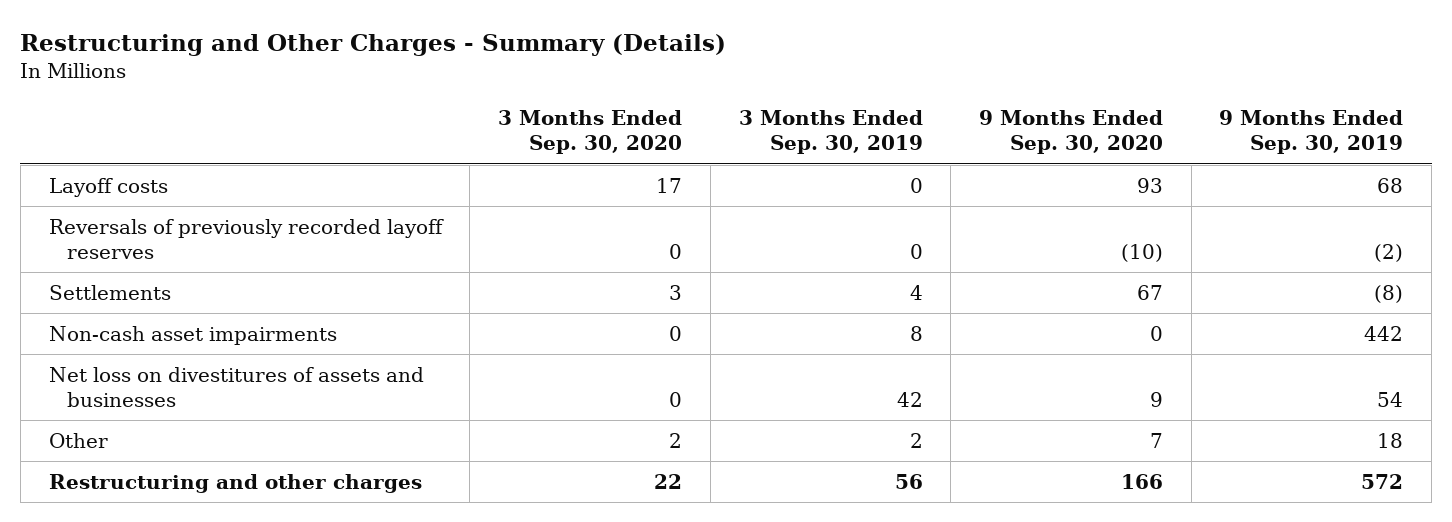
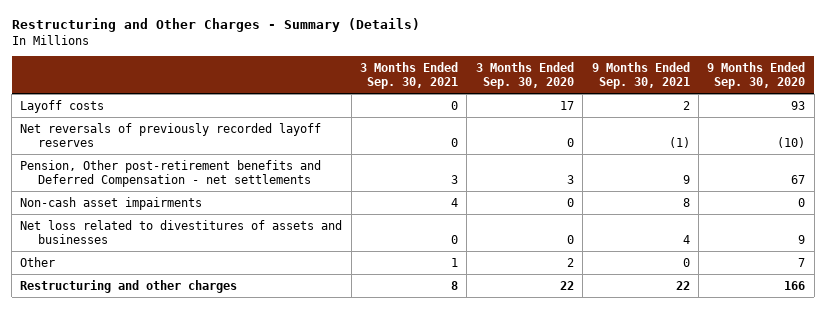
[738,109,923,155] 3 Months Ended Sep. 30, 2019 -> none
[1219,109,1404,155] 9 Months Ended Sep. 30, 2019 -> none
none -> [360,61,459,90] 3 Months Ended Sep. 30, 2021
none -> [591,61,690,90] 9 Months Ended Sep. 30, 2021
[48,218,444,260] Reversals of previously recorded layoff reserves -> [20,122,322,148] Net reversals of previously recorded layoff reserves
[48,284,171,300] Settlements -> [20,159,322,188] Pension, Other post-retirement benefits and Deferred Compensation - net settlements
[48,366,424,408] Net loss on divestitures of assets and businesses -> [20,219,343,245] Net loss related to divestitures of assets and businesses

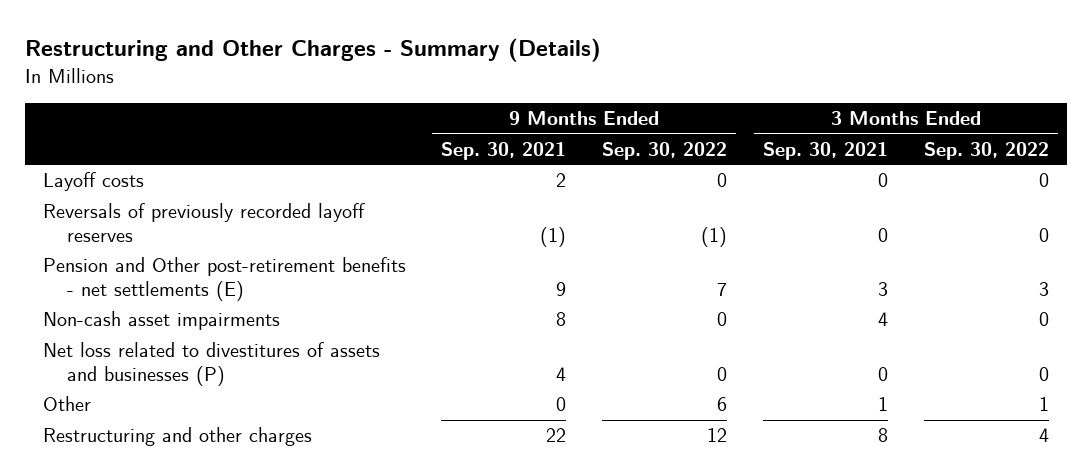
[475,61,574,90] 3 Months Ended Sep. 30, 2020 -> none
[707,61,806,90] 9 Months Ended Sep. 30, 2020 -> none
none -> [602,141,728,160] Sep. 30, 2022
none -> [923,141,1049,160] Sep. 30, 2022
[20,122,322,148] Net reversals of previously recorded layoff reserves -> [42,203,365,242] Reversals of previously recorded layoff reserves
[20,159,322,188] Pension, Other post-retirement benefits and Deferred Compensation - net settlements -> [42,257,406,301] Pension and Other post-retirement benefits - net settlements (E)
[20,219,343,245] Net loss related to divestitures of assets and businesses -> [42,342,380,386] Net loss related to divestitures of assets and businesses (P)

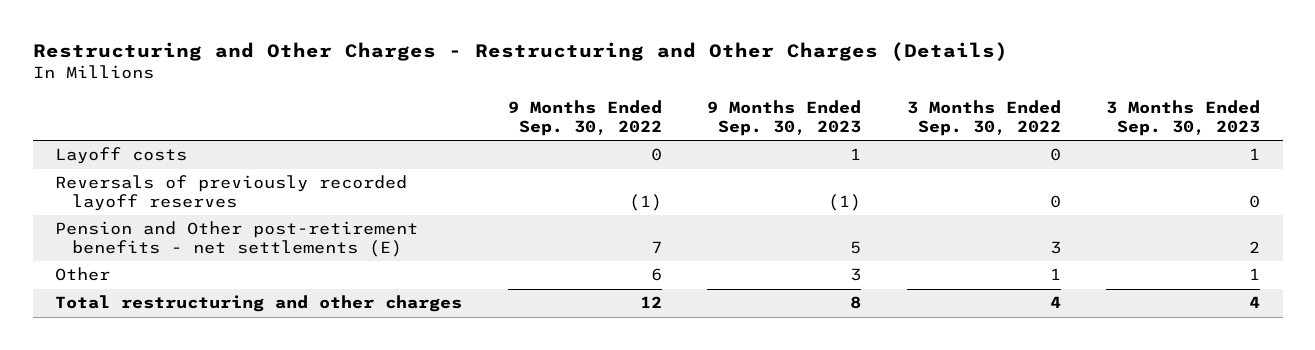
[24,37,601,62] Restructuring and Other Charges - Summary (Details) -> [32,42,1008,62] Restructuring and Other Charges - Restructuring and Other Charges (Details)
[441,141,567,160] Sep. 30, 2021 -> none
[763,141,889,160] Sep. 30, 2021 -> none
none -> [707,100,862,136] 9 Months Ended Sep. 30, 2023
none -> [1106,100,1261,136] 3 Months Ended Sep. 30, 2023
[42,311,280,331] Non-cash asset impairments -> none
[42,342,380,386] Net loss related to divestitures of assets and businesses (P) -> none
[42,427,312,447] Restructuring and other charges -> [55,295,463,313] Total restructuring and other charges

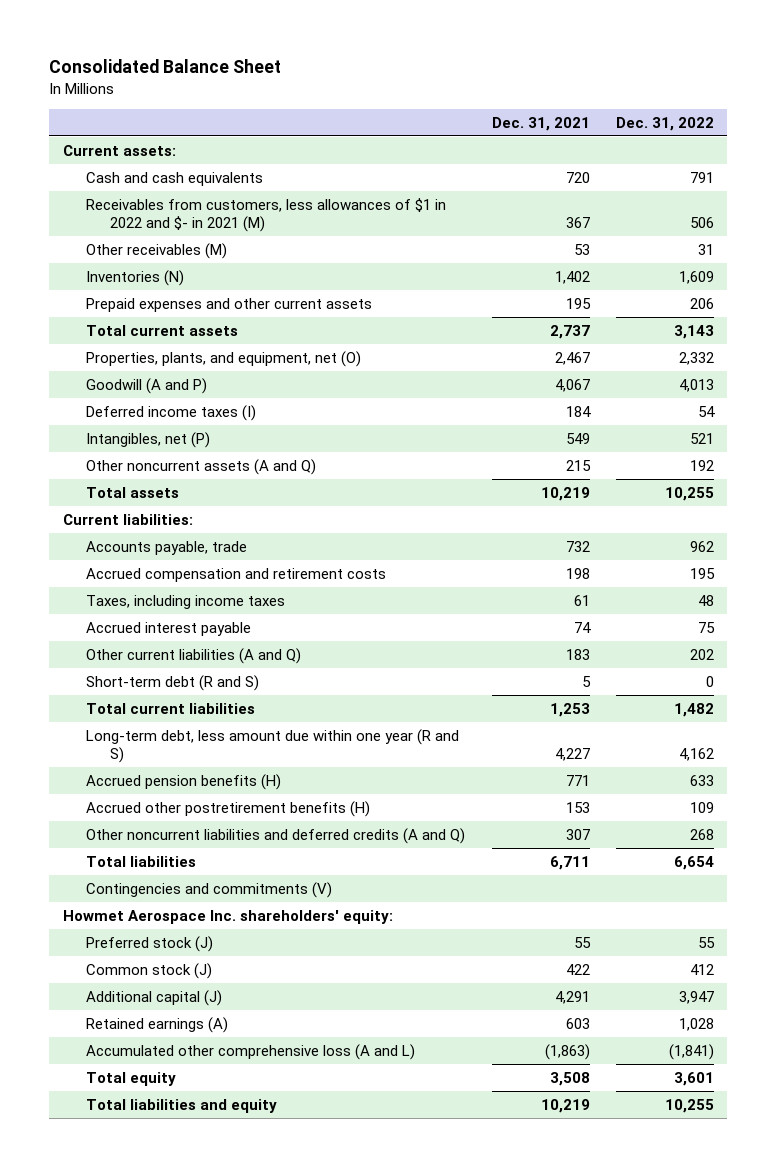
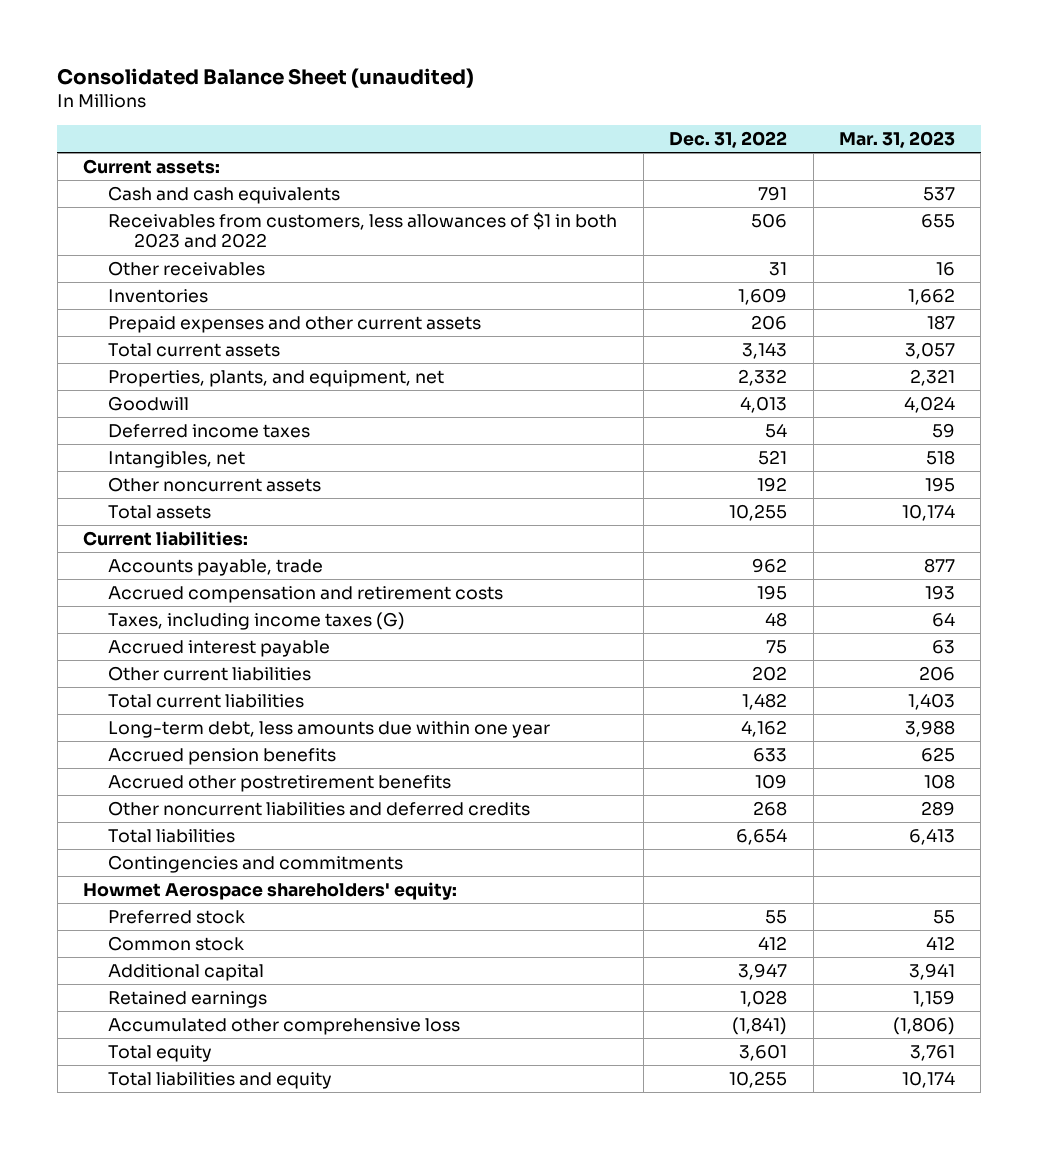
[49,58,282,73] Consolidated Balance Sheet -> [57,68,475,89] Consolidated Balance Sheet (unaudited)
[491,116,590,131] Dec. 31, 2021 -> none
none -> [838,130,955,148] Mar. 31, 2023
[86,197,447,233] Receivables from customers, less allowances of $1 in 2022 and $- in 2021 (M) -> [108,212,618,249] Receivables from customers, less allowances of $1 in both 2023 and 2022
[86,242,228,259] Other receivables (M) -> [108,261,266,277] Other receivables
[86,269,185,286] Inventories (N) -> [108,289,209,304] Inventories
[86,350,362,367] Properties, plants, and equipment, net (O) -> [108,370,445,388] Properties, plants, and equipment, net
[86,377,208,394] Goodwill (A and P) -> [108,396,190,412] Goodwill
[86,404,257,421] Deferred income taxes (I) -> [108,424,311,439] Deferred income taxes
[86,431,211,448] Intangibles, net (P) -> [108,451,246,469] Intangibles, net
[86,458,317,475] Other noncurrent assets (A and Q) -> [108,477,322,493] Other noncurrent assets
[86,594,286,609] Taxes, including income taxes -> [108,612,406,631] Taxes, including income taxes (G)
[86,674,260,691] Short-term debt (R and S) -> none
[86,647,302,664] Other current liabilities (A and Q) -> [108,666,312,682] Other current liabilities
[86,728,460,764] Long-term debt, less amount due within one year (R and S) -> [108,721,551,739] Long-term debt, less amounts due within one year
[86,773,282,790] Accrued pension benefits (H) -> [108,748,337,766] Accrued pension benefits
[86,800,371,817] Accrued other postretirement benefits (H) -> [108,775,452,793] Accrued other postretirement benefits
[86,827,466,844] Other noncurrent liabilities and deferred credits (A and Q) -> [108,801,531,817] Other noncurrent liabilities and deferred credits
[86,881,333,898] Contingencies and commitments (V) -> [108,855,404,874] Contingencies and commitments
[62,909,393,924] Howmet Aerospace Inc. shareholders' equity: -> [83,882,458,901] Howmet Aerospace shareholders' equity:
[86,935,214,952] Preferred stock (J) -> [108,910,246,925] Preferred stock
[86,962,213,979] Common stock (J) -> [108,936,245,952] Common stock
[86,989,223,1006] Additional capital (J) -> [108,964,265,982] Additional capital
[86,1016,229,1033] Retained earnings (A) -> [108,991,268,1009] Retained earnings
[86,1043,416,1060] Accumulated other comprehensive loss (A and L) -> [108,1018,461,1036] Accumulated other comprehensive loss

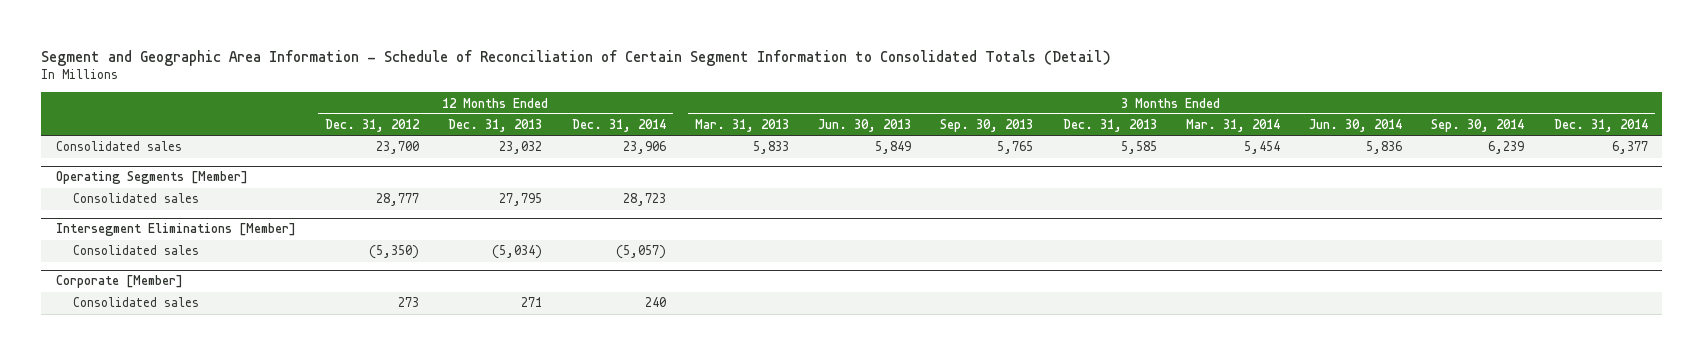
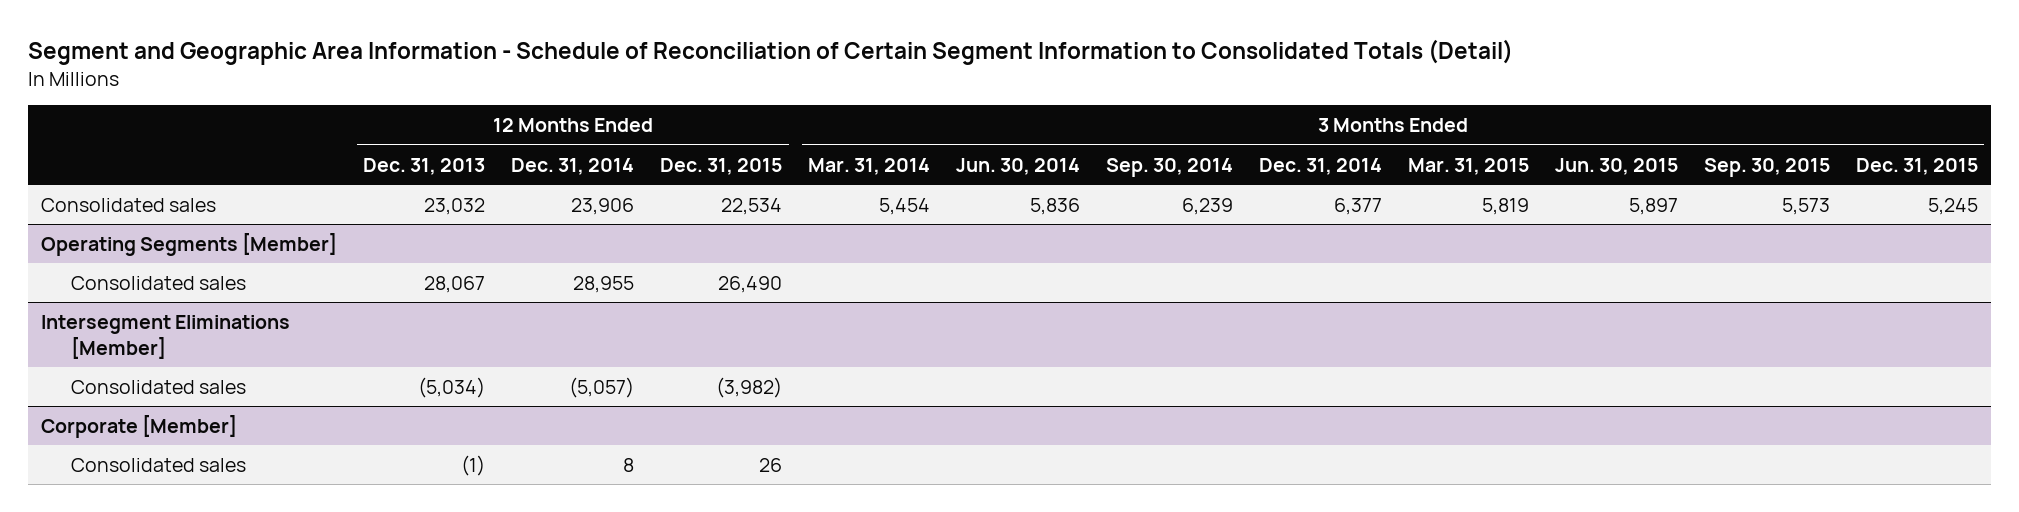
[325,119,421,133] Dec. 31, 2012 -> none
[694,119,789,133] Mar. 31, 2013 -> none
[818,119,912,133] Jun. 30, 2013 -> none
[940,119,1034,133] Sep. 30, 2013 -> none
[1062,119,1157,133] Dec. 31, 2013 -> none
none -> [660,157,783,175] Dec. 31, 2015
none -> [1407,157,1529,175] Mar. 31, 2015
none -> [1554,157,1678,175] Jun. 30, 2015
none -> [1703,157,1830,177] Sep. 30, 2015
none -> [1855,157,1978,175] Dec. 31, 2015
[499,193,543,207] 27,795 -> [424,275,486,293] 28,067
[622,193,666,207] 28,723 -> [573,275,635,293] 28,955
[521,297,543,308] 271 -> [461,454,486,476] (1)
[644,297,666,308] 240 -> [623,457,635,472] 8

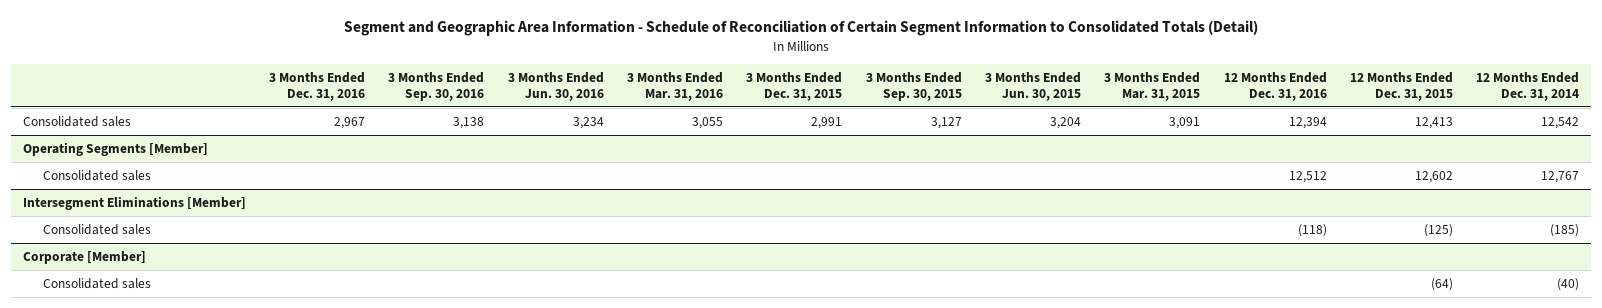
[363,157,486,175] Dec. 31, 2013 -> none
[808,157,931,175] Mar. 31, 2014 -> none
[956,157,1081,175] Jun. 30, 2014 -> none
[1106,157,1234,177] Sep. 30, 2014 -> none
[1258,157,1382,175] Dec. 31, 2014 -> none
none -> [269,72,366,101] 3 Months Ended Dec. 31, 2016
none -> [388,72,485,101] 3 Months Ended Sep. 30, 2016
none -> [507,72,604,101] 3 Months Ended Jun. 30, 2016
none -> [627,72,724,101] 3 Months Ended Mar. 31, 2016
none -> [1223,72,1327,101] 12 Months Ended Dec. 31, 2016
[571,197,635,215] 23,906 -> [1541,116,1580,129] 12,542
[721,197,783,215] 22,534 -> [1415,116,1454,129] 12,413
[1481,197,1529,215] 5,819 -> [1169,116,1201,129] 3,091
[1628,197,1678,215] 5,897 -> [1050,116,1082,129] 3,204
[1781,197,1830,215] 5,573 -> [930,116,962,129] 3,127
[1927,197,1978,215] 5,245 -> [811,116,843,129] 2,991
[573,275,635,293] 28,955 -> [1541,170,1580,183] 12,767
[718,275,783,293] 26,490 -> [1415,170,1454,183] 12,602
[569,376,635,398] (5,057) -> [1550,223,1580,237] (185)
[716,376,783,398] (3,982) -> [1424,223,1454,237] (125)
[623,457,635,472] 8 -> [1557,277,1580,291] (40)
[759,457,783,472] 26 -> [1431,277,1454,291] (64)

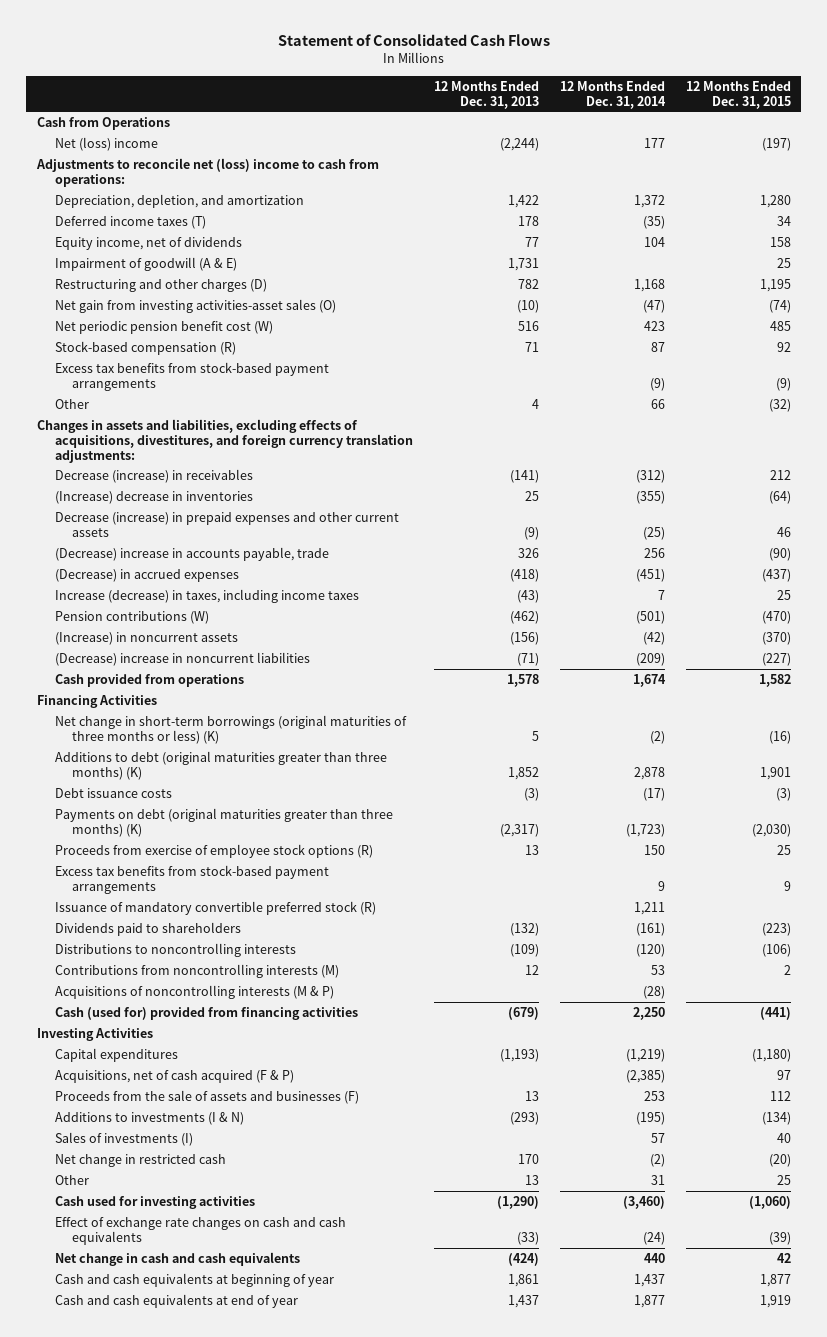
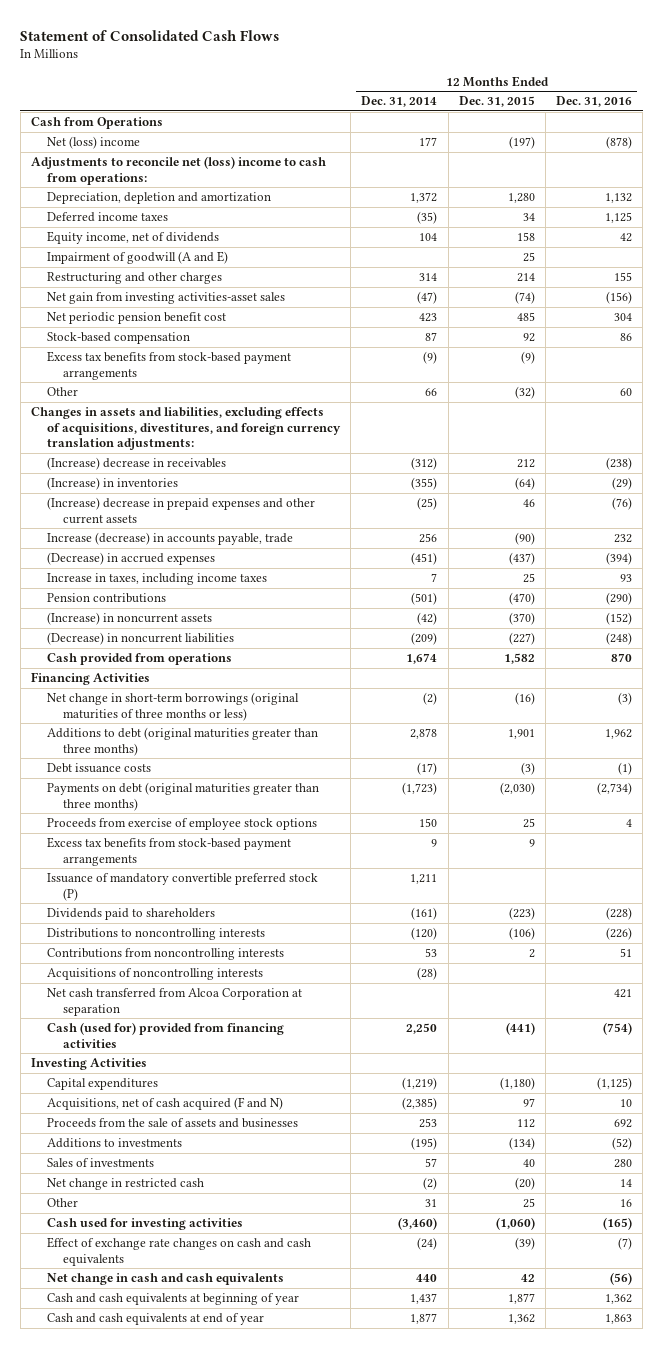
[433,80,539,109] 12 Months Ended Dec. 31, 2013 -> none
none -> [556,96,633,108] Dec. 31, 2016
[54,194,304,209] Depreciation, depletion, and amortization -> [47,192,272,205] Depreciation, depletion and amortization
[54,216,206,230] Deferred income taxes (T) -> [47,212,169,223] Deferred income taxes
[54,257,237,272] Impairment of goodwill (A & E) -> [47,251,229,265] Impairment of goodwill (A and E)
[54,279,267,293] Restructuring and other charges (D) -> [47,272,223,285] Restructuring and other charges
[633,279,665,293] 1,168 -> [419,273,438,282] 314
[759,279,791,293] 1,195 -> [516,273,535,283] 214
[54,299,336,314] Net gain from investing activities-asset sales (O) -> [47,292,286,305] Net gain from investing activities-asset sales
[54,321,273,335] Net periodic pension benefit cost (W) -> [47,312,227,325] Net periodic pension benefit cost
[54,341,236,356] Stock-based compensation (R) -> [47,332,191,345] Stock-based compensation
[54,469,253,484] Decrease (increase) in receivables -> [47,457,227,471] (Increase) decrease in receivables
[54,491,253,505] (Increase) decrease in inventories -> [47,477,179,491] (Increase) in inventories
[54,512,399,537] Decrease (increase) in prepaid expenses and other current assets -> [47,497,316,524] (Increase) decrease in prepaid expenses and other current assets
[54,547,329,562] (Decrease) increase in accounts payable, trade -> [47,532,294,546] Increase (decrease) in accounts payable, trade
[54,589,359,604] Increase (decrease) in taxes, including income taxes -> [47,573,268,586] Increase in taxes, including income taxes
[54,611,209,625] Pension contributions (W) -> [47,593,167,604] Pension contributions
[54,652,310,667] (Decrease) increase in noncurrent liabilities -> [47,632,235,646] (Decrease) in noncurrent liabilities
[54,715,407,744] Net change in short-term borrowings (original maturities of three months or less) (K) -> [47,692,300,721] Net change in short-term borrowings (original maturities of three months or less)
[54,751,387,780] Additions to debt (original maturities greater than three months) (K) -> [47,727,319,756] Additions to debt (original maturities greater than three months)
[54,808,393,837] Payments on debt (original maturities greater than three months) (K) -> [47,782,320,811] Payments on debt (original maturities greater than three months)
[54,844,373,859] Proceeds from exercise of employee stock options (R) -> [47,818,318,831] Proceeds from exercise of employee stock options
[54,901,376,916] Issuance of mandatory convertible preferred stock (R) -> [47,873,319,901] Issuance of mandatory convertible preferred stock (P)
[54,964,339,979] Contributions from noncontrolling interests (M) -> [47,948,285,961] Contributions from noncontrolling interests
[54,985,334,1000] Acquisitions of noncontrolling interests (M & P) -> [47,968,264,981] Acquisitions of noncontrolling interests
none -> [47,988,303,1016] Net cash transferred from Alcoa Corporation at separation
[54,1070,294,1084] Acquisitions, net of cash acquired (F & P) -> [47,1097,284,1111] Acquisitions, net of cash acquired (F and N)
[54,1090,359,1105] Proceeds from the sale of assets and businesses (F) -> [47,1118,299,1129] Proceeds from the sale of assets and businesses
[54,1112,244,1126] Additions to investments (I & N) -> [47,1138,183,1149] Additions to investments
[54,1132,193,1147] Sales of investments (I) -> [47,1158,155,1168] Sales of investments
[759,1295,791,1309] 1,919 -> [507,1314,535,1325] 1,362

